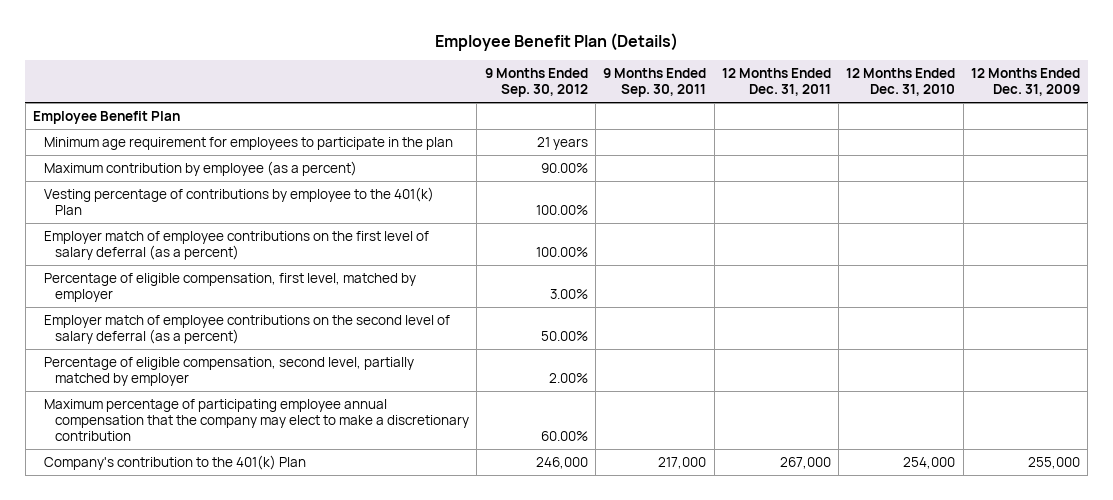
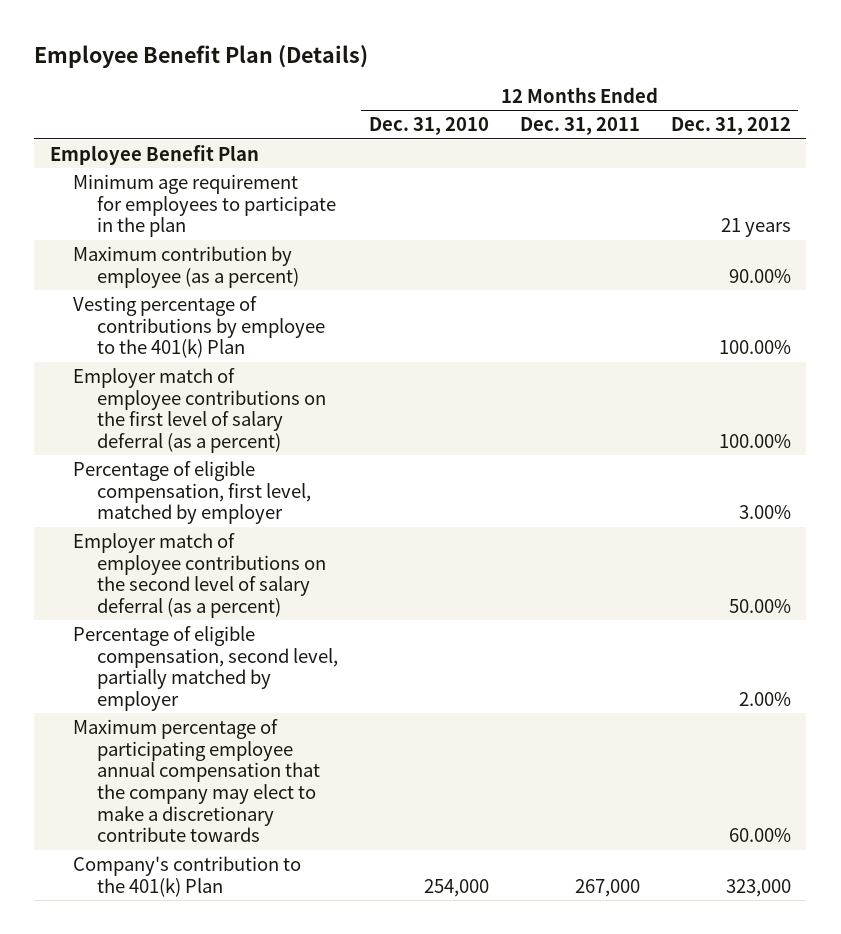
[484,68,588,98] 9 Months Ended Sep. 30, 2012 -> none
[603,68,707,98] 9 Months Ended Sep. 30, 2011 -> none
[971,68,1081,97] 12 Months Ended Dec. 31, 2009 -> none
none -> [670,117,791,136] Dec. 31, 2012
[44,398,470,442] Maximum percentage of participating employee annual compensation that the company may elect to make a discretionary contribution -> [73,718,320,843] Maximum percentage of participating employee annual compensation that the company may elect to make a discretionary contribute towards

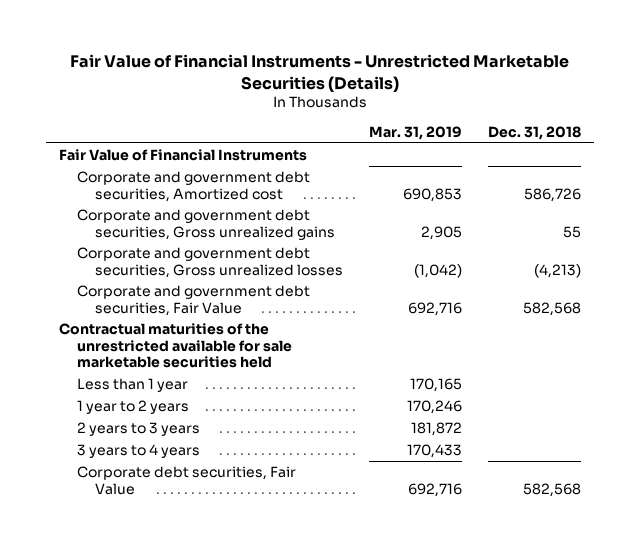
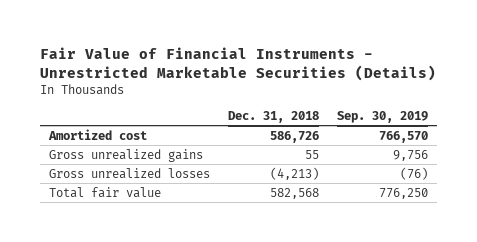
[369,126,463,141] Mar. 31, 2019 -> none
none -> [336,111,428,124] Sep. 30, 2019
[58,148,307,161] Fair Value of Financial Instruments -> none
[58,322,293,369] Contractual maturities of the unrestricted available for sale marketable securities held -> none
[77,377,189,392] Less than 1 year -> none
[77,399,190,414] 1 year to 2 years -> none
[77,421,201,436] 2 years to 3 years -> none
[77,443,201,458] 3 years to 4 years -> none
[77,465,297,495] Corporate debt securities, Fair Value -> none
[77,170,311,202] Corporate and government debt securities, Amortized cost -> [48,128,148,140] Amortized cost
[77,208,336,240] Corporate and government debt securities, Gross unrealized gains -> [49,148,204,162] Gross unrealized gains
[77,246,344,278] Corporate and government debt securities, Gross unrealized losses -> [49,167,211,179] Gross unrealized losses
[77,284,311,316] Corporate and government debt securities, Fair Value -> [49,186,162,198] Total fair value

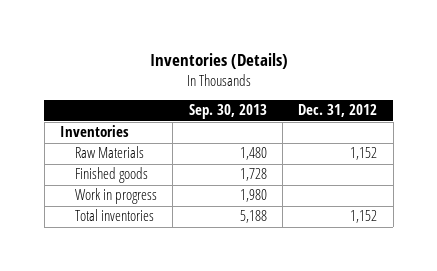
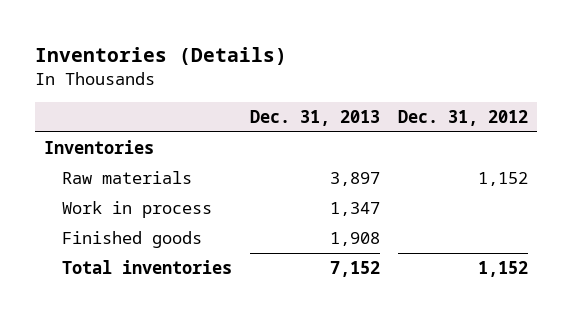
[188,104,267,120] Sep. 30, 2013 -> none
none -> [249,110,380,127] Dec. 31, 2013
[74,146,144,159] Raw Materials -> [61,170,192,184] Raw materials
none -> [61,200,212,218] Work in process
[74,188,157,205] Work in progress -> none

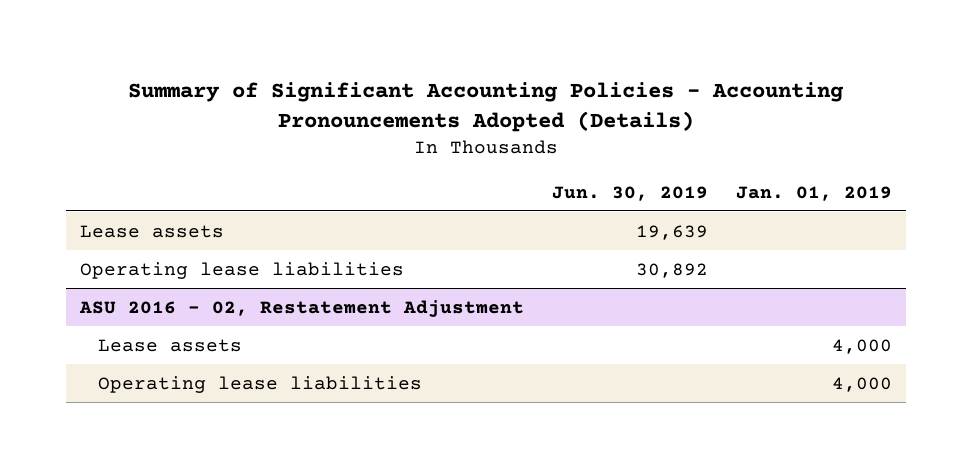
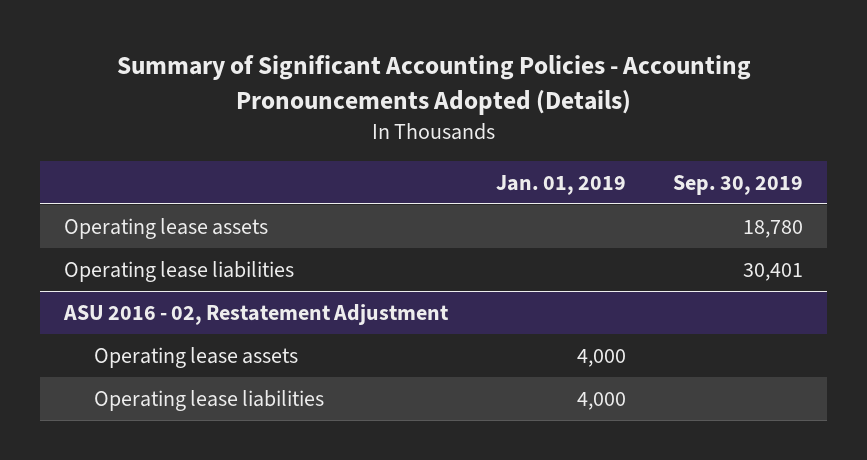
[552,185,709,201] Jun. 30, 2019 -> none
none -> [673,174,804,195] Sep. 30, 2019
[80,224,225,238] Lease assets -> [63,217,268,239] Operating lease assets
[97,338,242,352] Lease assets -> [94,346,299,368] Operating lease assets

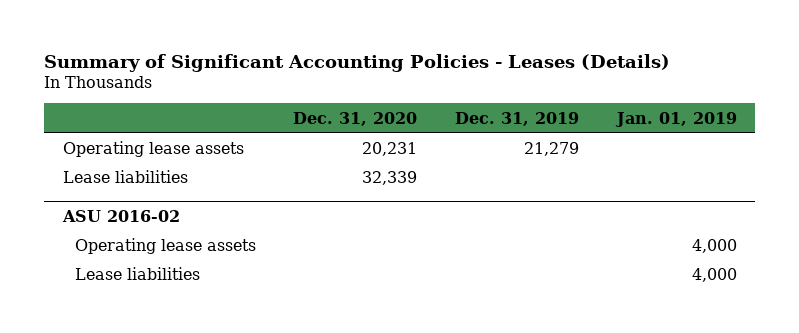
[116,55,751,115] Summary of Significant Accounting Policies - Accounting Pronouncements Adopted (Details) -> [43,53,670,72] Summary of Significant Accounting Policies - Leases (Details)
[673,174,804,195] Sep. 30, 2019 -> none
none -> [293,111,418,126] Dec. 31, 2020
none -> [455,111,580,126] Dec. 31, 2019
[63,260,294,282] Operating lease liabilities -> [62,170,188,184] Lease liabilities
[62,303,449,325] ASU 2016 - 02, Restatement Adjustment -> [61,209,180,222] ASU 2016-02
[94,389,325,411] Operating lease liabilities -> [74,267,200,281] Lease liabilities

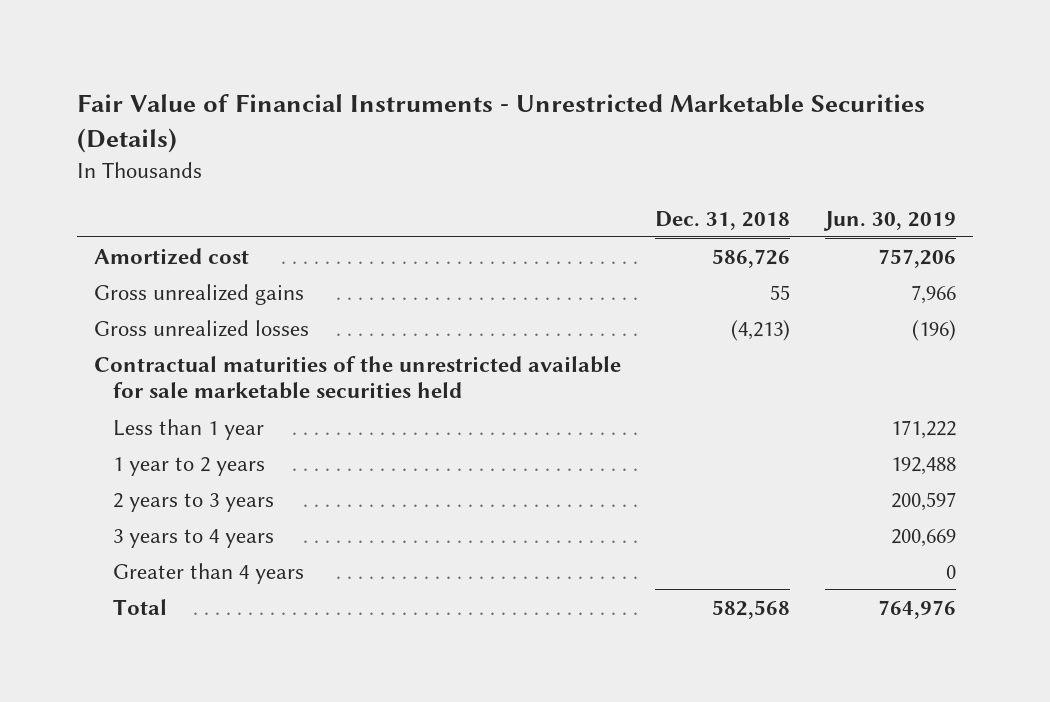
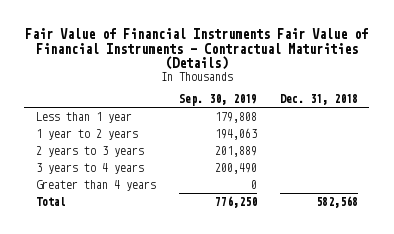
[76,94,925,154] Fair Value of Financial Instruments - Unrestricted Marketable Securities (Details) -> [24,28,368,71] Fair Value of Financial Instruments Fair Value of Financial Instruments - Contractual Maturities (Details)
[822,211,956,232] Jun. 30, 2019 -> none
none -> [178,93,257,106] Sep. 30, 2019
[94,247,250,265] Amortized cost -> none
[94,283,305,305] Gross unrealized gains -> none
[94,319,310,337] Gross unrealized losses -> none
[94,355,622,399] Contractual maturities of the unrestricted available for sale marketable securities held -> none

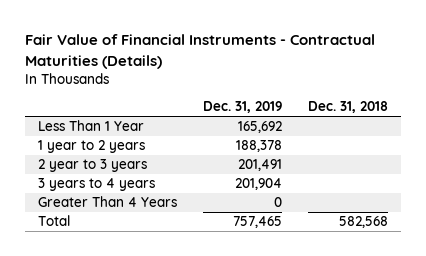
[24,28,368,71] Fair Value of Financial Instruments Fair Value of Financial Instruments - Contractual Maturities (Details) -> [24,34,375,70] Fair Value of Financial Instruments - Contractual Maturities (Details)
[178,93,257,106] Sep. 30, 2019 -> none
none -> [202,101,282,114] Dec. 31, 2019
[35,111,132,123] Less than 1 year -> [37,120,144,132] Less Than 1 Year
[35,145,144,157] 2 years to 3 years -> [37,159,147,173] 2 year to 3 years
[35,179,156,191] Greater than 4 years -> [37,196,177,208] Greater Than 4 Years

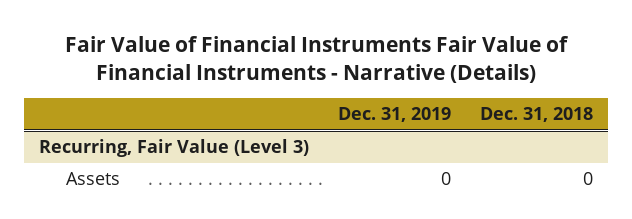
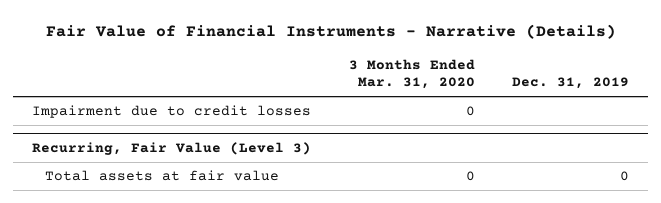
[65,36,570,83] Fair Value of Financial Instruments Fair Value of Financial Instruments - Narrative (Details) -> [45,24,616,40] Fair Value of Financial Instruments - Narrative (Details)
[480,107,594,123] Dec. 31, 2018 -> none
none -> [348,58,475,90] 3 Months Ended Mar. 31, 2020
none -> [32,105,312,119] Impairment due to credit losses
[66,172,121,186] Assets -> [44,170,279,182] Total assets at fair value

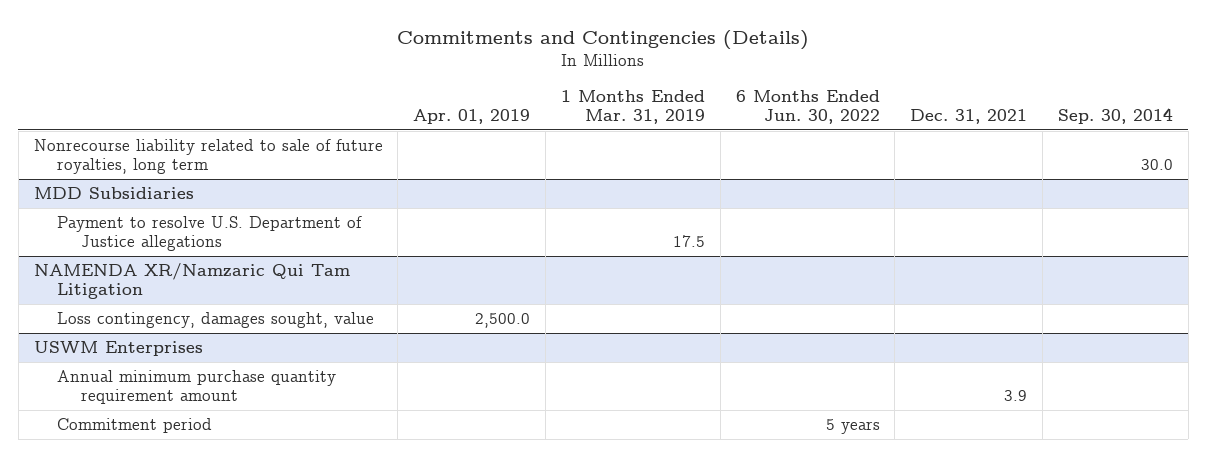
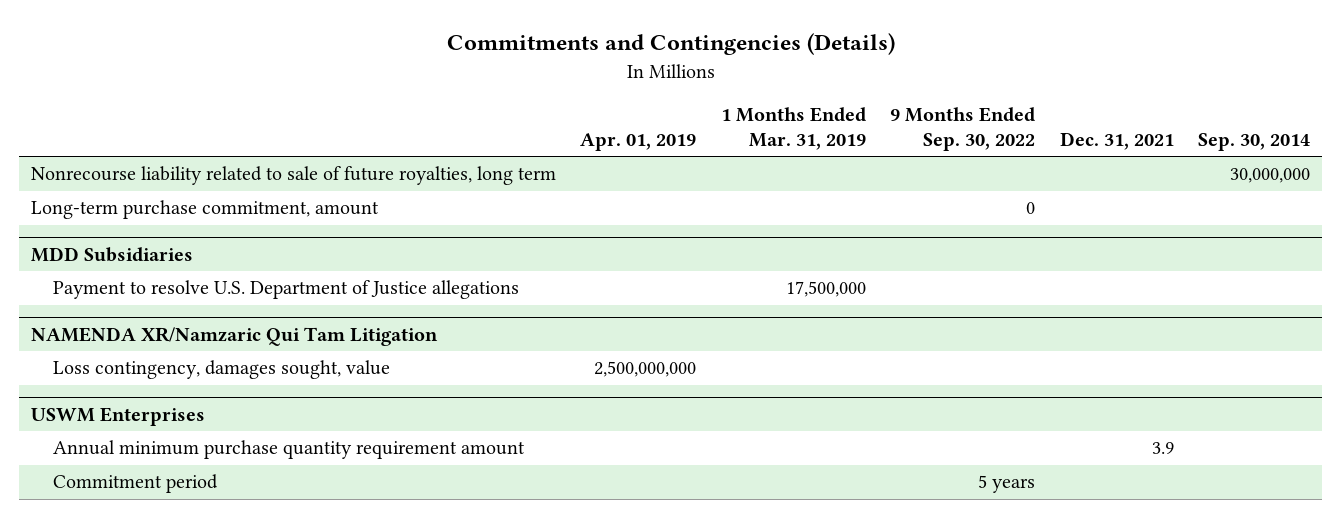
[735,89,880,124] 6 Months Ended Jun. 30, 2022 -> none
none -> [890,107,1036,151] 9 Months Ended Sep. 30, 2022
[1140,158,1173,170] 30.0 -> [1230,168,1311,184] 30,000,000
none -> [31,200,380,220] Long-term purchase commitment, amount
[672,234,705,247] 17.5 -> [785,281,866,298] 17,500,000
[475,313,531,329] 2,500.0 -> [594,361,697,378] 2,500,000,000

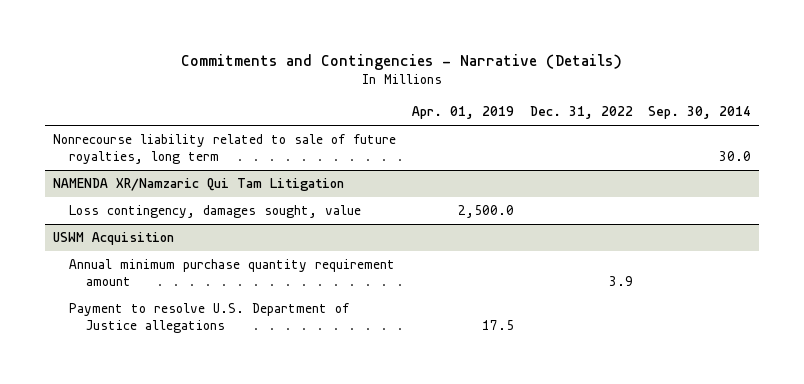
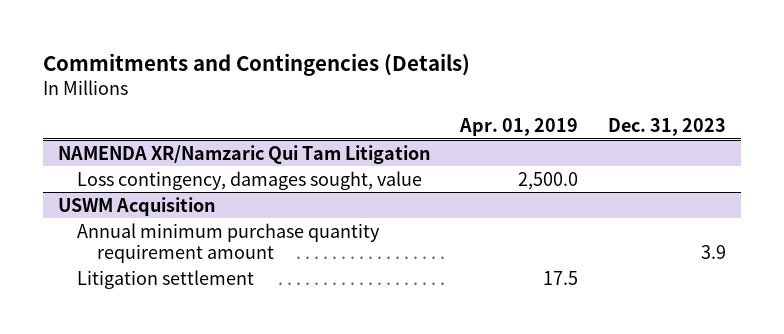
[181,54,623,71] Commitments and Contingencies - Narrative (Details) -> [42,52,470,76] Commitments and Contingencies (Details)
[529,106,633,120] Dec. 31, 2022 -> none
[648,106,752,120] Sep. 30, 2014 -> none
none -> [607,118,726,137] Dec. 31, 2023
[52,134,396,164] Nonrecourse liability related to sale of future royalties, long term -> none
[69,303,350,333] Payment to resolve U.S. Department of Justice allegations -> [77,269,255,289] Litigation settlement

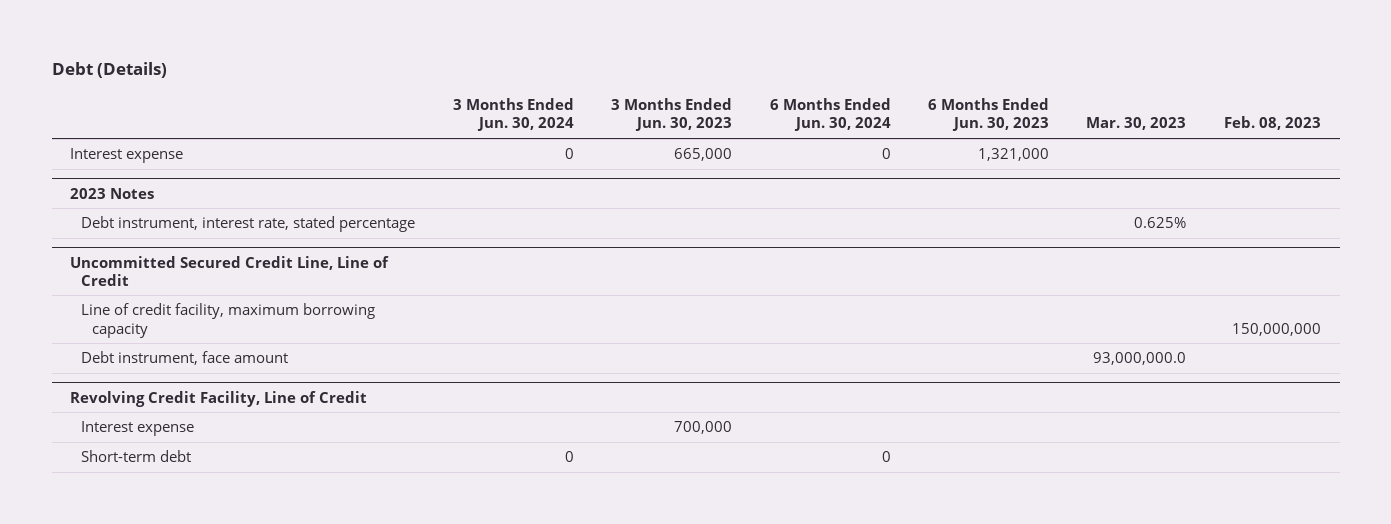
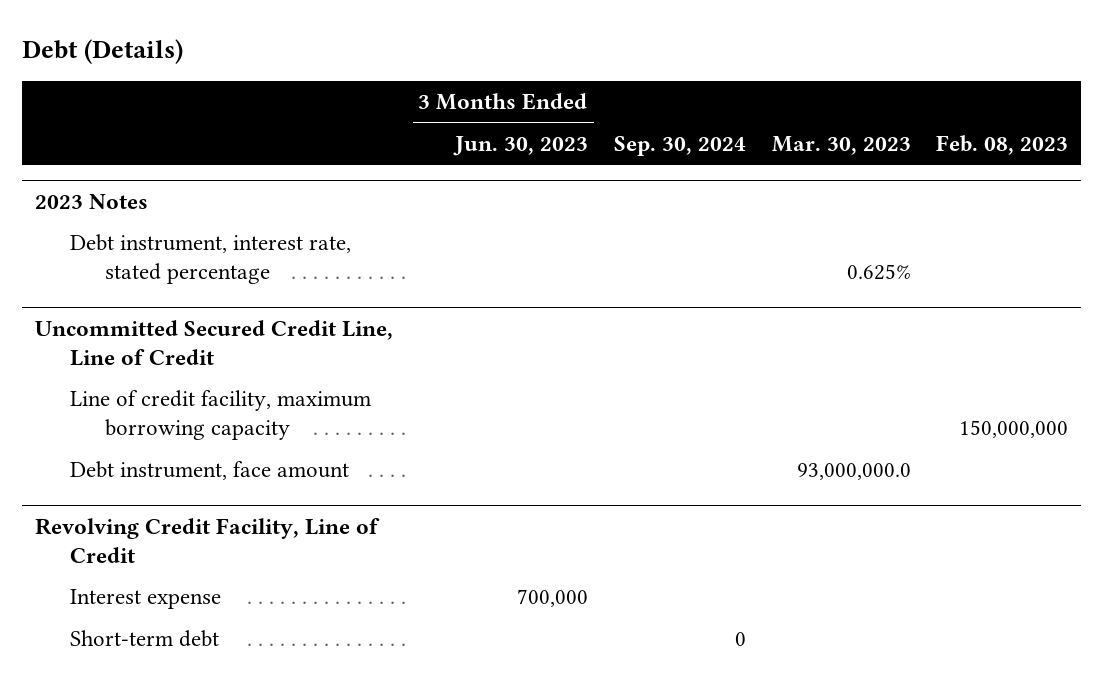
[452,98,574,132] 3 Months Ended Jun. 30, 2024 -> none
[769,98,891,132] 6 Months Ended Jun. 30, 2024 -> none
[928,98,1050,132] 6 Months Ended Jun. 30, 2023 -> none
none -> [613,136,746,157] Sep. 30, 2024
[70,148,184,164] Interest expense -> none

